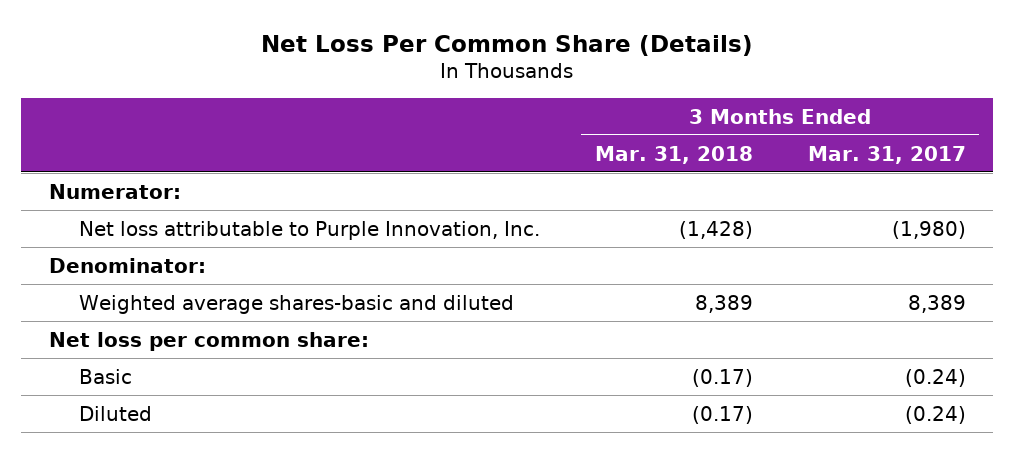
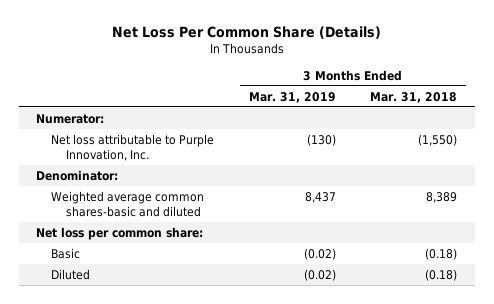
[807,145,966,164] Mar. 31, 2017 -> none
none -> [248,91,336,103] Mar. 31, 2019
[678,220,753,239] (1,428) -> [418,133,458,146] (1,550)
[78,294,514,314] Weighted average shares-basic and diluted -> [51,190,205,217] Weighted average common shares-basic and diluted
[691,368,753,387] (0.17) -> [425,247,458,260] (0.18)
[691,405,753,424] (0.17) -> [425,268,458,281] (0.18)

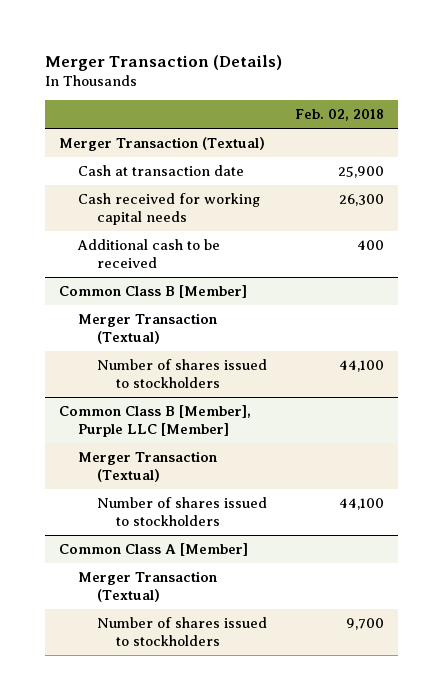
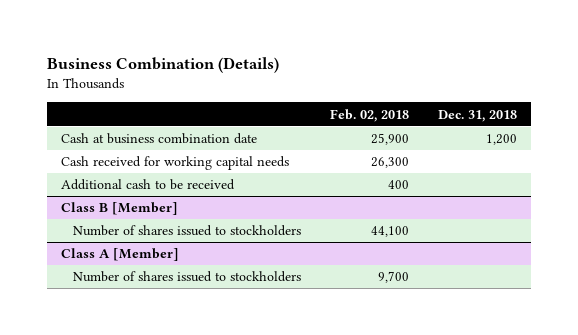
[44,54,282,71] Merger Transaction (Details) -> [46,56,279,73] Business Combination (Details)
none -> [437,109,517,122] Dec. 31, 2018
[58,136,265,151] Merger Transaction (Textual) -> none
[77,164,244,176] Cash at transaction date -> [61,133,258,145] Cash at business combination date
[77,312,217,345] Merger Transaction (Textual) -> none
[97,358,268,389] Number of shares issued to stockholders -> none
[58,404,251,438] Common Class B [Member], Purple LLC [Member] -> none
[77,450,217,483] Merger Transaction (Textual) -> none
[58,284,247,298] Common Class B [Member] -> [61,202,179,216] Class B [Member]
[77,570,217,603] Merger Transaction (Textual) -> none
[58,542,248,556] Common Class A [Member] -> [61,248,180,262] Class A [Member]

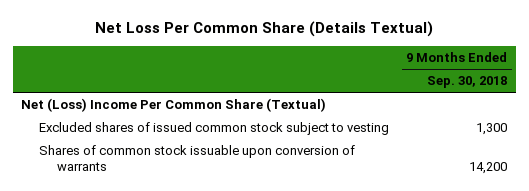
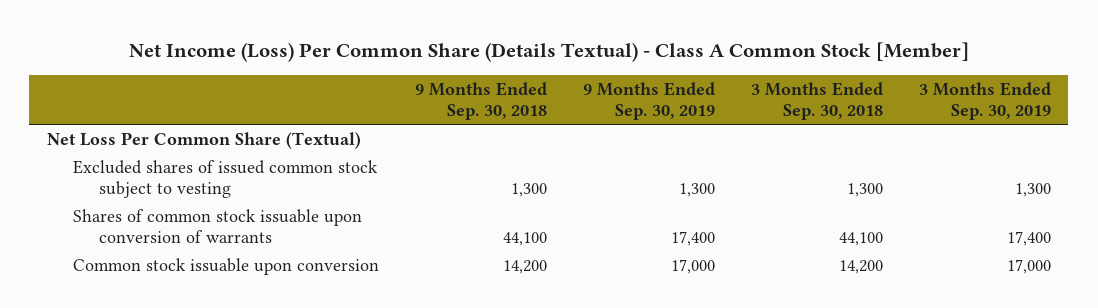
[95,21,434,38] Net Loss Per Common Share (Details Textual) -> [128,42,969,63] Net Income (Loss) Per Common Share (Details Textual) - Class A Common Stock [Member]
none -> [582,82,715,121] 9 Months Ended Sep. 30, 2019
none -> [750,82,883,121] 3 Months Ended Sep. 30, 2018
none -> [918,82,1051,121] 3 Months Ended Sep. 30, 2019
[21,98,327,113] Net (Loss) Income Per Common Share (Textual) -> [47,131,362,149] Net Loss Per Common Share (Textual)
[469,161,508,174] 14,200 -> [502,231,547,246] 44,100
none -> [72,257,379,275] Common stock issuable upon conversion

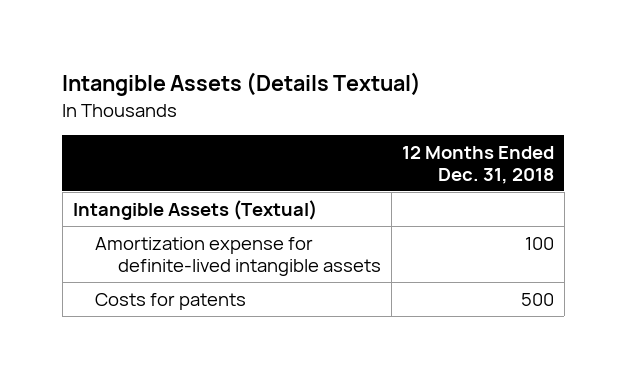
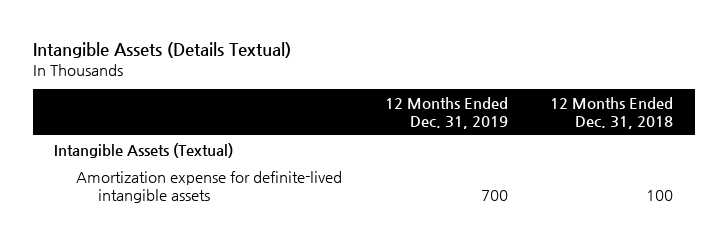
none -> [384,96,508,130] 12 Months Ended Dec. 31, 2019
[95,292,247,310] Costs for patents -> none

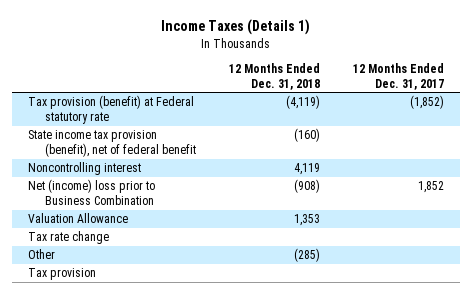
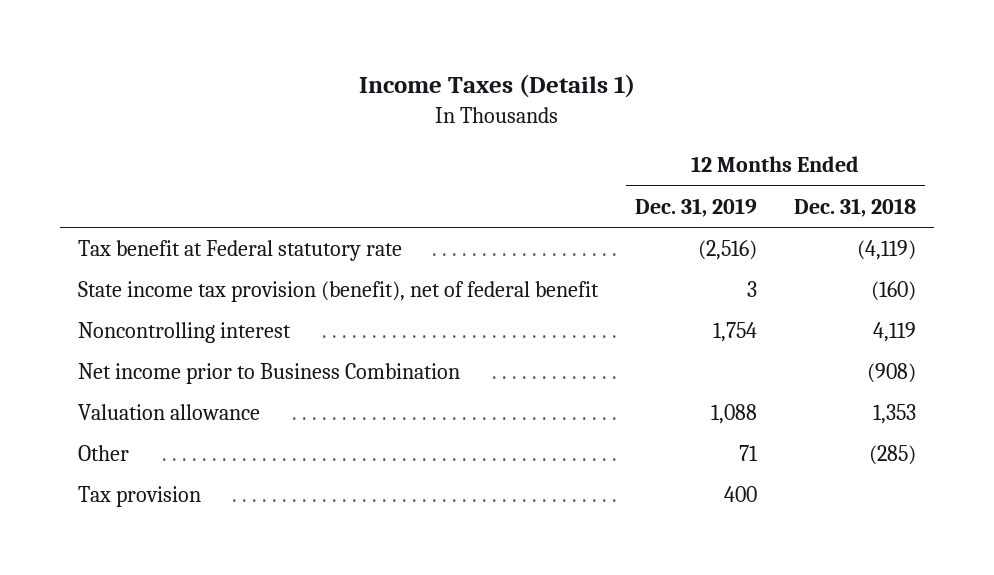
[352,63,444,90] 12 Months Ended Dec. 31, 2017 -> none
none -> [634,197,757,217] Dec. 31, 2019
[28,95,195,125] Tax provision (benefit) at Federal statutory rate -> [78,240,403,262] Tax benefit at Federal statutory rate
[28,231,110,245] Tax rate change -> none
[28,179,156,206] Net (income) loss prior to Business Combination -> [78,363,461,385] Net income prior to Business Combination
[28,213,129,224] Valuation Allowance -> [78,404,261,421] Valuation allowance

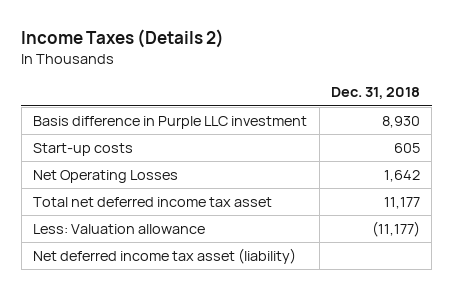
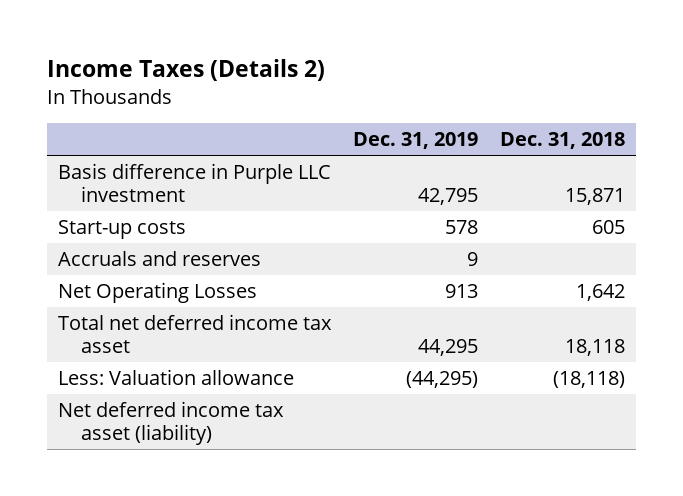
none -> [352,132,478,150] Dec. 31, 2019
[381,116,420,129] 8,930 -> [564,187,625,205] 15,871
none -> [58,250,262,266] Accruals and reserves
[383,197,420,210] 11,177 -> [564,338,625,356] 18,118
[371,221,420,238] (11,177) -> [552,370,625,388] (18,118)

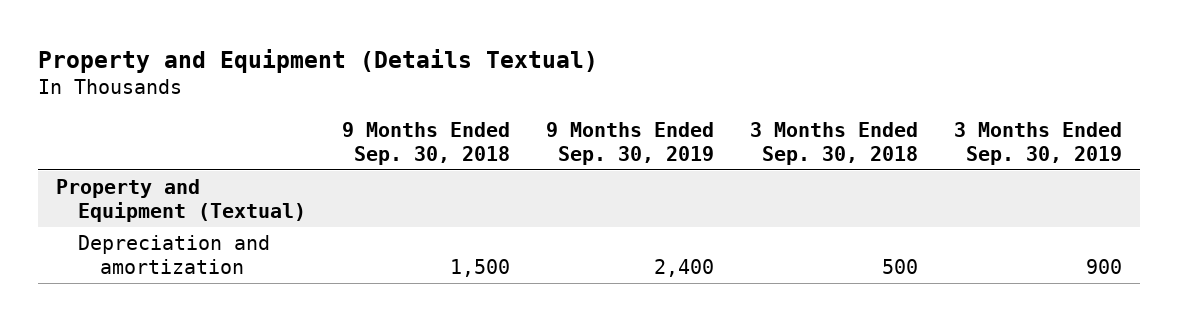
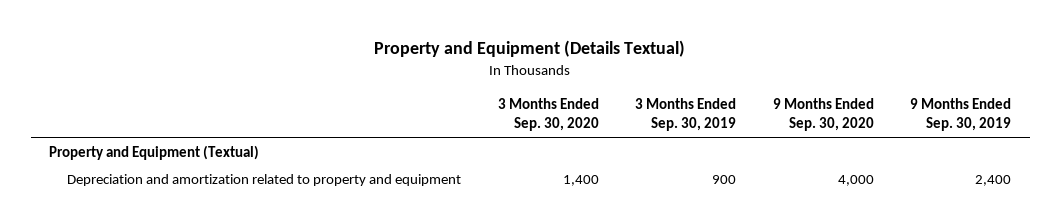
[341,121,510,166] 9 Months Ended Sep. 30, 2018 -> none
[749,121,918,166] 3 Months Ended Sep. 30, 2018 -> none
none -> [497,97,599,132] 3 Months Ended Sep. 30, 2020
none -> [772,97,874,132] 9 Months Ended Sep. 30, 2020
[77,234,270,275] Depreciation and amortization -> [67,173,462,186] Depreciation and amortization related to property and equipment

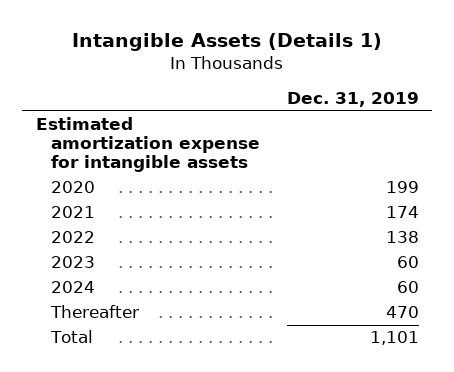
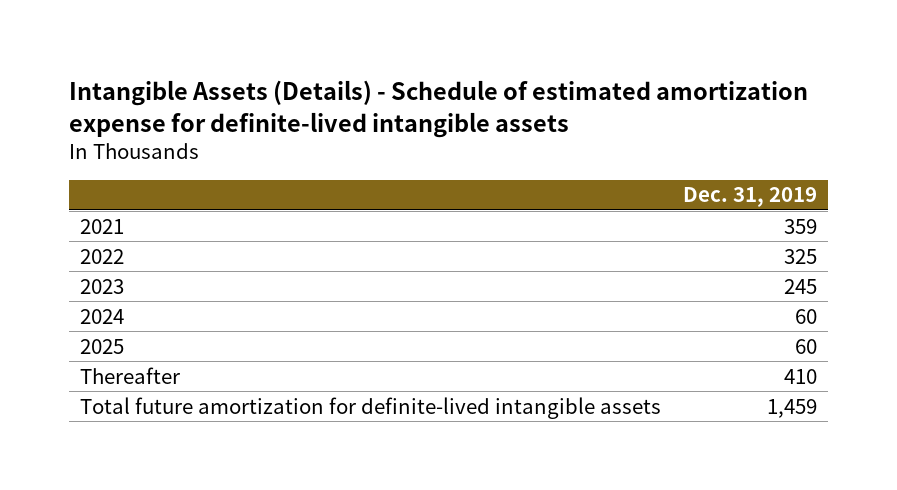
[72,33,383,52] Intangible Assets (Details 1) -> [68,80,808,138] Intangible Assets (Details) - Schedule of estimated amortization expense for definite-lived intangible assets
[35,117,260,173] Estimated amortization expense for intangible assets -> none
[50,181,95,194] 2020 -> none
[385,206,419,219] 174 -> [784,218,818,234] 359
[385,231,419,244] 138 -> [784,248,818,264] 325
[396,256,419,269] 60 -> [784,278,818,294] 245
[49,330,93,344] Total -> none
none -> [80,338,125,354] 2025
[385,306,419,319] 470 -> [784,368,818,384] 410
none -> [80,396,662,419] Total future amortization for definite-lived intangible assets

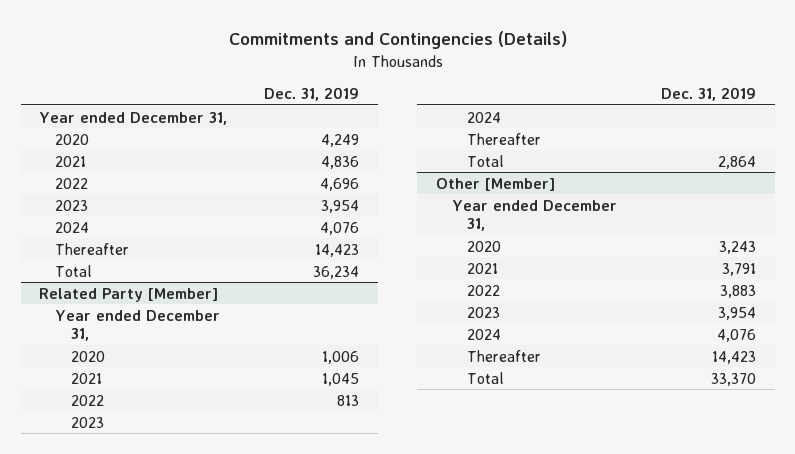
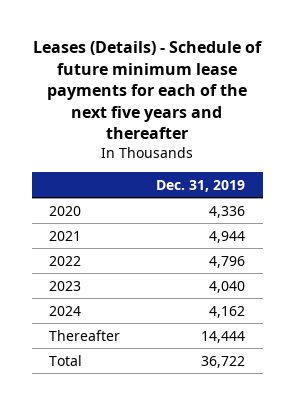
[228,31,567,50] Commitments and Contingencies (Details) -> [33,41,263,140] Leases (Details) - Schedule of future minimum lease payments for each of the next five years and thereafter
[39,111,228,125] Year ended December 31, -> none
[39,287,219,302] Related Party [Member] -> none
[55,309,221,341] Year ended December 31, -> none
[70,350,105,362] 2020 -> none
[70,372,102,384] 2021 -> none
[70,394,104,406] 2022 -> none
[70,416,104,428] 2023 -> none
[467,111,502,123] 2024 -> none
[467,132,542,145] Thereafter -> none
[467,154,505,167] Total -> none
[435,177,555,191] Other [Member] -> none
[451,199,617,231] Year ended December 31, -> none
[467,240,502,252] 2020 -> none
[467,262,499,274] 2021 -> none
[467,284,501,296] 2022 -> none
[467,306,501,318] 2023 -> none
[467,328,502,340] 2024 -> none
[467,349,542,362] Thereafter -> none
[467,371,505,384] Total -> none
[321,133,360,147] 4,249 -> [209,205,246,218] 4,336
[321,155,360,169] 4,836 -> [209,230,246,243] 4,944
[320,177,360,191] 4,696 -> [209,255,246,268] 4,796
[321,199,360,213] 3,954 -> [209,280,246,293] 4,040
[320,221,360,235] 4,076 -> [209,305,246,318] 4,162
[315,243,360,257] 14,423 -> [201,330,246,343] 14,444
[313,265,360,279] 36,234 -> [201,355,246,368] 36,722

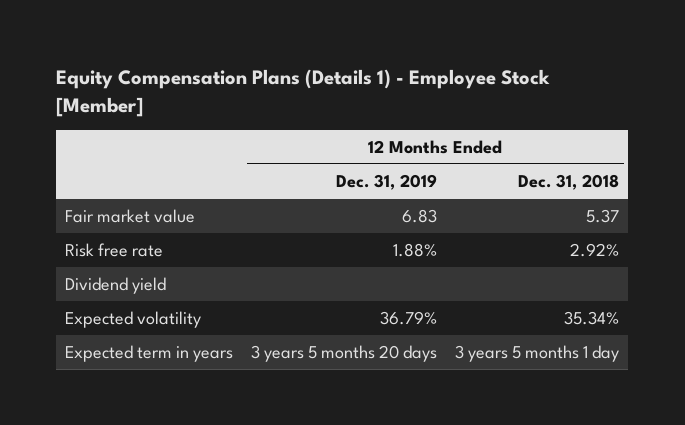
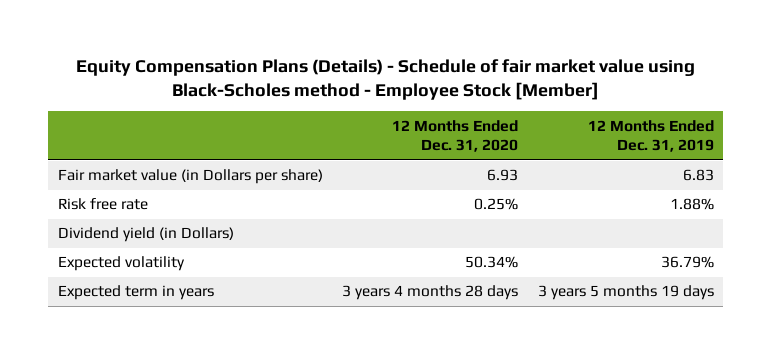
[56,68,551,117] Equity Compensation Plans (Details 1) - Employee Stock [Member] -> [75,58,695,100] Equity Compensation Plans (Details) - Schedule of fair market value using Black-Scholes method - Employee Stock [Member]
[518,173,620,190] Dec. 31, 2018 -> none
none -> [392,119,519,153] 12 Months Ended Dec. 31, 2020
[65,209,196,224] Fair market value -> [57,169,323,185] Fair market value (in Dollars per share)
[65,277,167,295] Dividend yield -> [57,227,234,243] Dividend yield (in Dollars)
[251,345,438,363] 3 years 5 months 20 days -> [537,285,714,301] 3 years 5 months 19 days

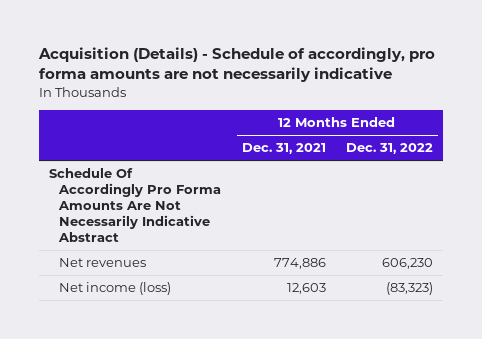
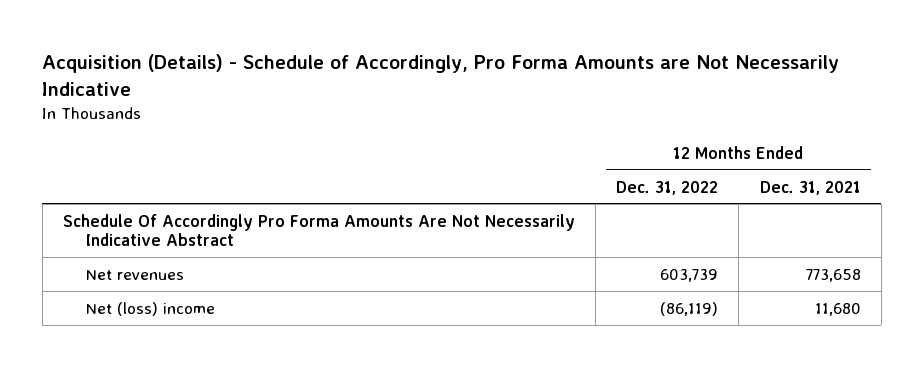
[38,47,436,83] Acquisition (Details) - Schedule of accordingly, pro forma amounts are not necessarily indicative -> [42,54,840,96] Acquisition (Details) - Schedule of Accordingly, Pro Forma Amounts are Not Necessarily Indicative
[273,258,326,270] 774,886 -> [805,268,861,282] 773,658
[381,258,433,270] 606,230 -> [660,268,719,282] 603,739
[59,282,172,296] Net income (loss) -> [85,301,215,316] Net (loss) income
[286,283,326,295] 12,603 -> [814,302,861,316] 11,680
[385,282,433,296] (83,323) -> [660,301,719,316] (86,119)

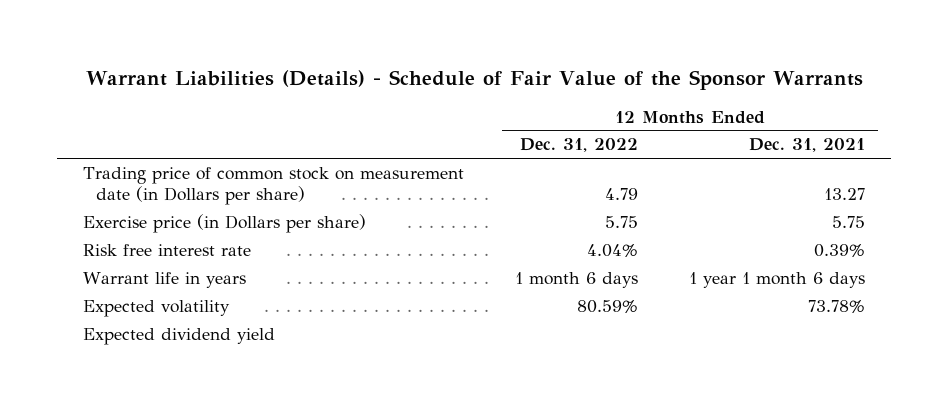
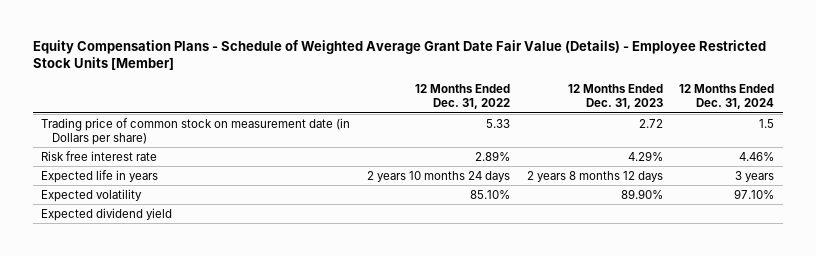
[85,69,863,90] Warrant Liabilities (Details) - Schedule of Fair Value of the Sponsor Warrants -> [33,39,767,71] Equity Compensation Plans - Schedule of Weighted Average Grant Date Fair Value (Details) - Employee Restricted Stock Units [Member]
[749,138,866,153] Dec. 31, 2021 -> none
none -> [567,83,663,110] 12 Months Ended Dec. 31, 2023
none -> [679,83,775,110] 12 Months Ended Dec. 31, 2024
[82,214,366,234] Exercise price (in Dollars per share) -> none
[604,187,638,200] 4.79 -> [486,118,511,128] 5.33
[586,244,638,258] 4.04% -> [475,150,511,161] 2.89%
[82,272,246,289] Warrant life in years -> [41,169,159,183] Expected life in years
[514,272,638,289] 1 month 6 days -> [367,170,511,182] 2 years 10 months 24 days
[576,300,638,314] 80.59% -> [470,189,511,199] 85.10%

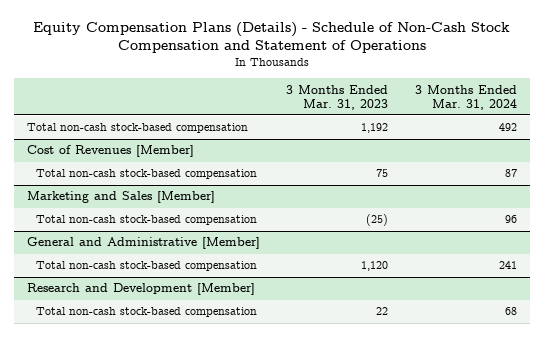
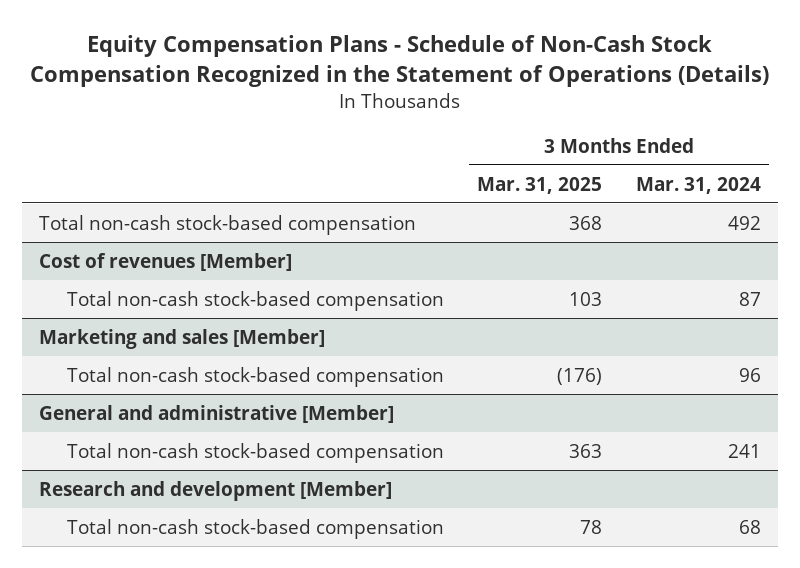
[32,21,510,54] Equity Compensation Plans (Details) - Schedule of Non-Cash Stock Compensation and Statement of Operations -> [30,35,770,88] Equity Compensation Plans - Schedule of Non-Cash Stock Compensation Recognized in the Statement of Operations (Details)
[286,84,389,110] 3 Months Ended Mar. 31, 2023 -> none
none -> [477,176,603,194] Mar. 31, 2025
[26,145,194,158] Cost of Revenues [Member] -> [39,252,293,271] Cost of revenues [Member]
[26,191,215,204] Marketing and Sales [Member] -> [39,328,326,349] Marketing and sales [Member]
[26,237,260,250] General and Administrative [Member] -> [39,404,395,423] General and administrative [Member]
[26,283,255,296] Research and Development [Member] -> [39,480,393,501] Research and development [Member]

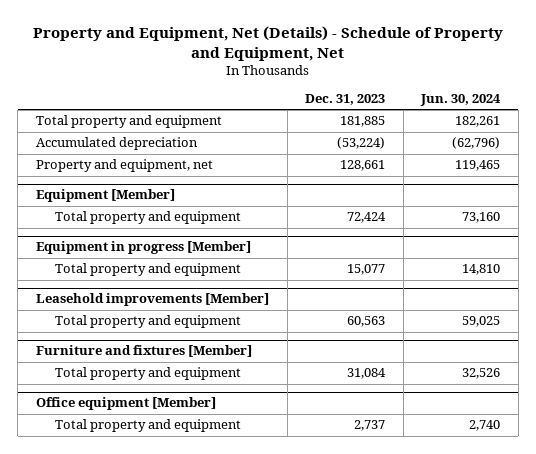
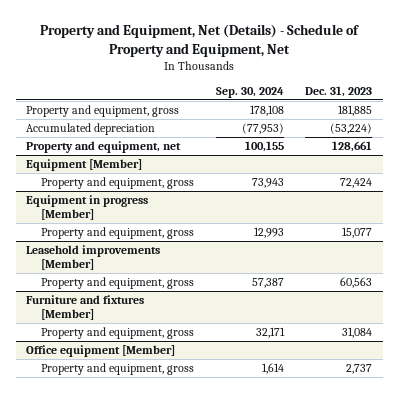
[420,94,502,107] Jun. 30, 2024 -> none
none -> [215,87,284,99] Sep. 30, 2024
[35,115,222,129] Total property and equipment -> [26,104,180,117] Property and equipment, gross
[54,211,241,225] Total property and equipment -> [41,176,195,189] Property and equipment, gross
[54,263,241,277] Total property and equipment -> [41,226,195,239] Property and equipment, gross
[54,315,241,329] Total property and equipment -> [41,276,195,289] Property and equipment, gross
[54,367,241,381] Total property and equipment -> [41,326,195,339] Property and equipment, gross
[54,419,241,433] Total property and equipment -> [41,362,195,375] Property and equipment, gross

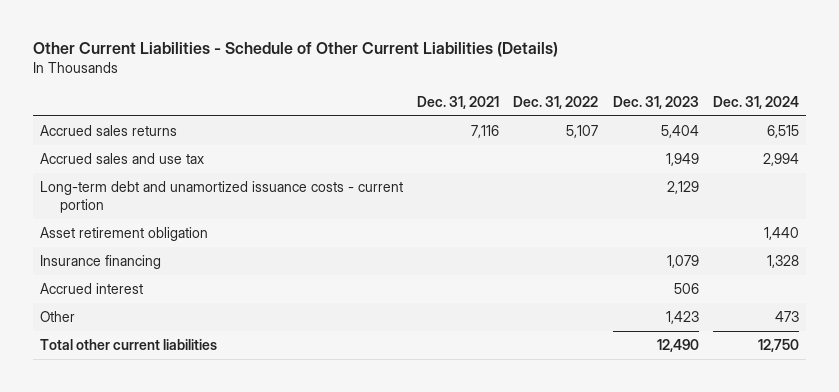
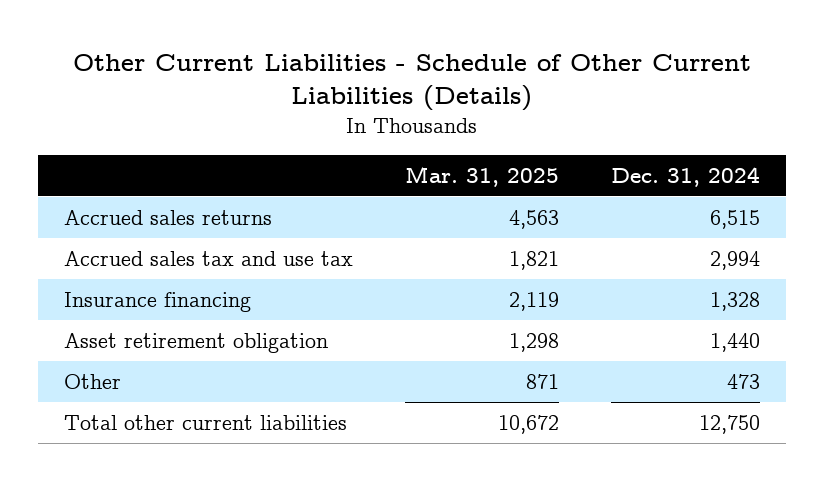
[417,95,500,109] Dec. 31, 2021 -> none
[513,95,599,109] Dec. 31, 2022 -> none
[612,95,699,109] Dec. 31, 2023 -> none
none -> [405,165,560,187] Mar. 31, 2025
[39,181,403,213] Long-term debt and unamortized issuance costs - current portion -> none
[39,153,204,165] Accrued sales and use tax -> [64,250,354,266] Accrued sales tax and use tax
[39,283,143,295] Accrued interest -> none
[39,227,208,242] Asset retirement obligation -> [64,332,329,353] Asset retirement obligation

